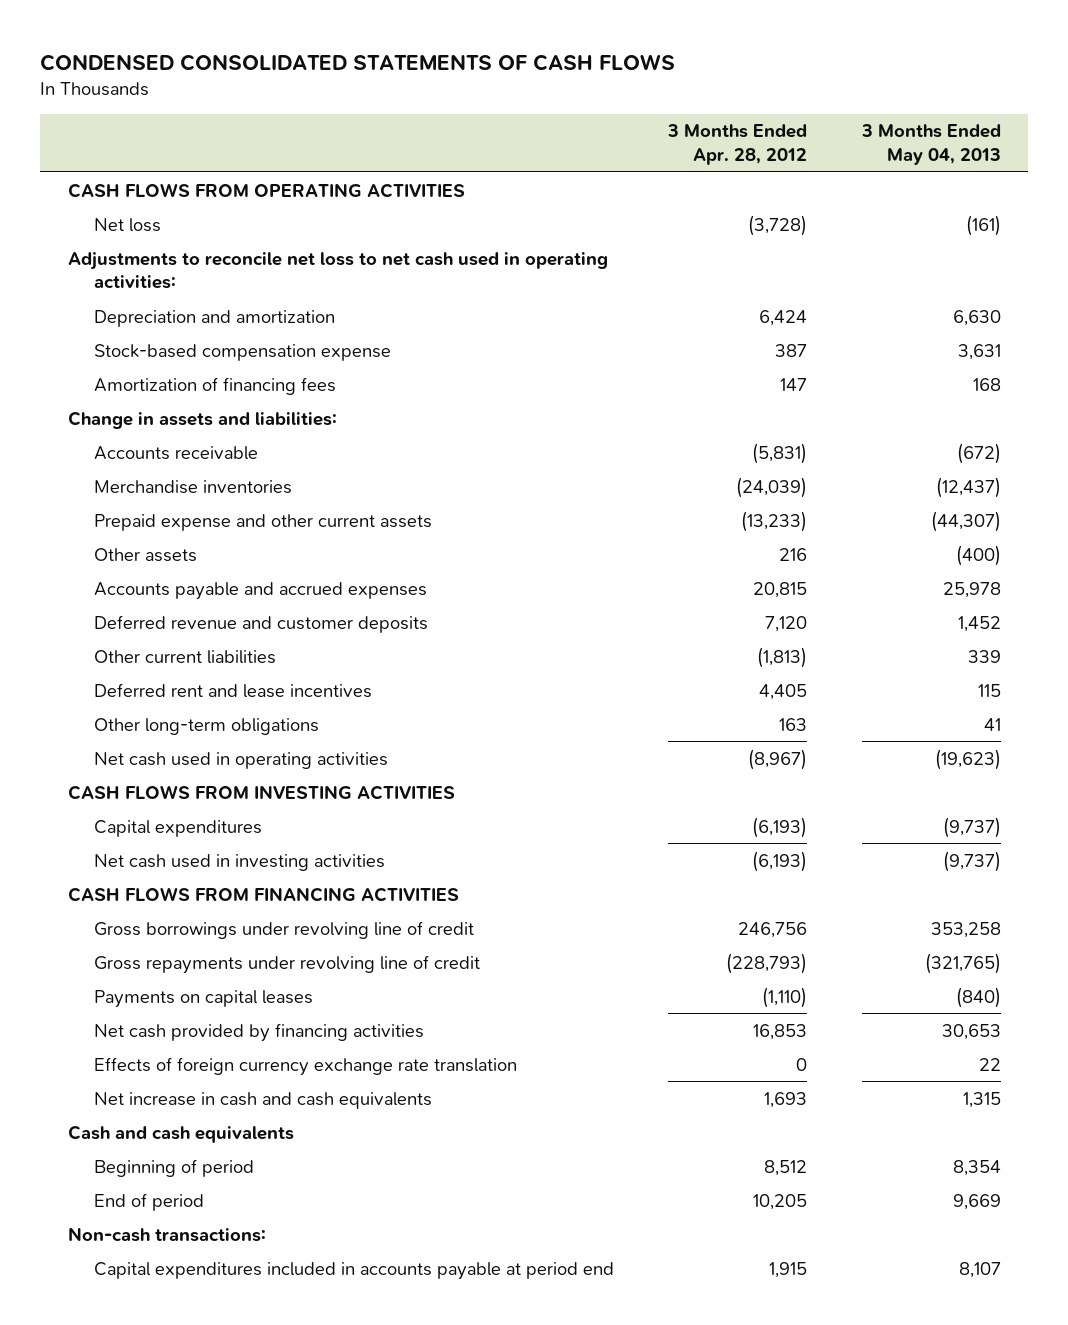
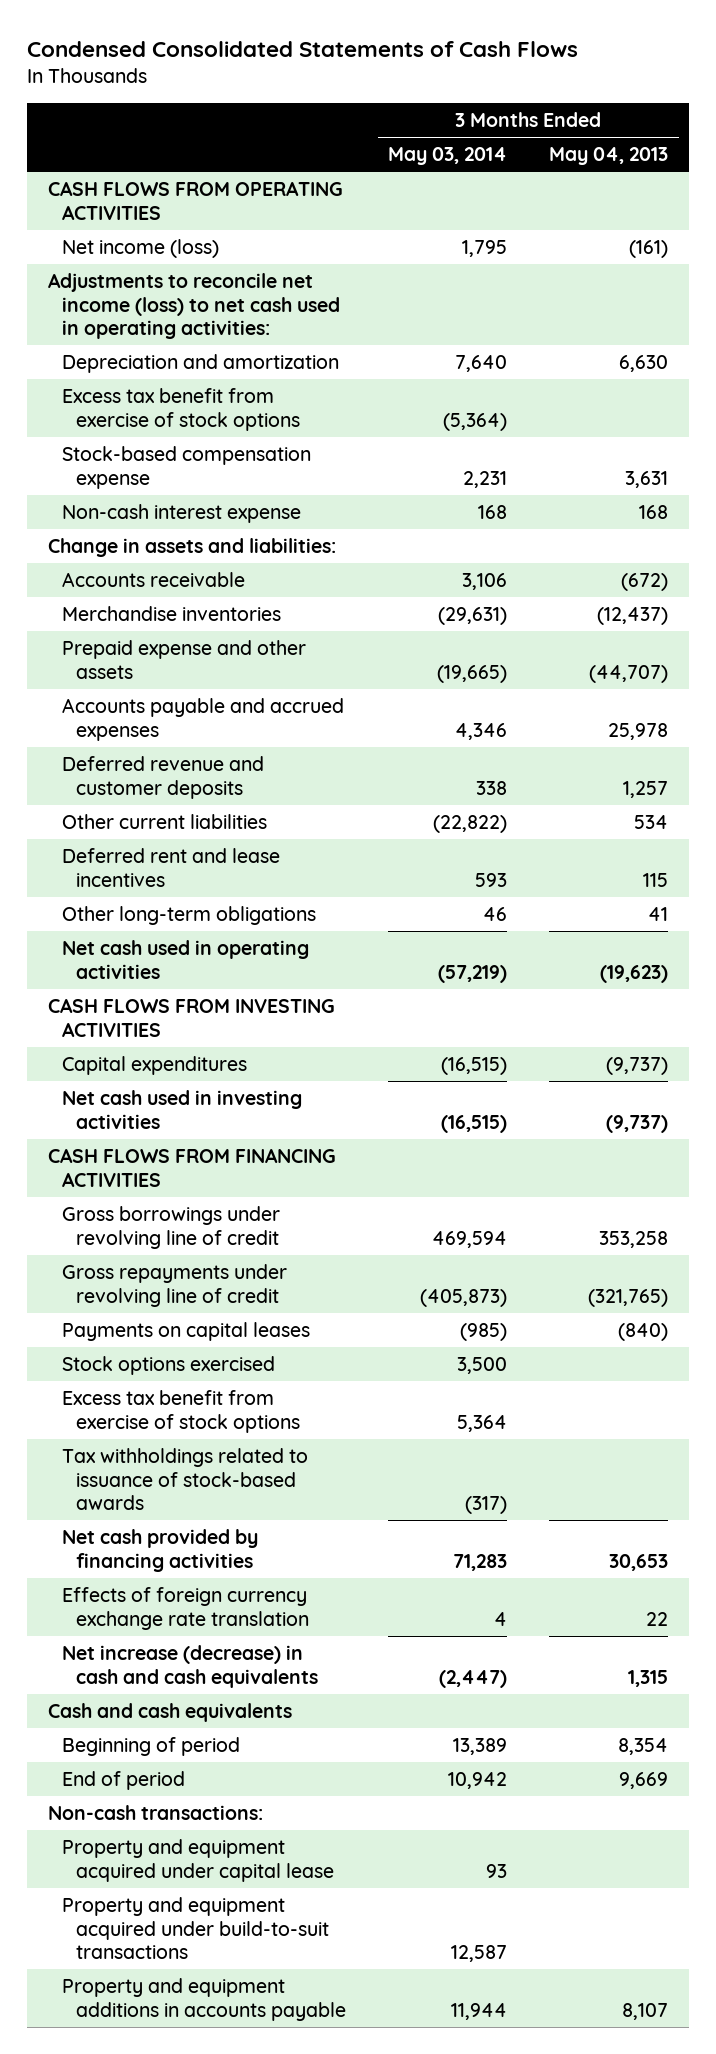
[40,53,676,71] CONDENSED CONSOLIDATED STATEMENTS OF CASH FLOWS -> [26,41,578,58] Condensed Consolidated Statements of Cash Flows
[667,124,808,165] 3 Months Ended Apr. 28, 2012 -> none
none -> [388,147,508,166] May 03, 2014
[93,217,161,232] Net loss -> [62,239,220,259] Net income (loss)
[67,251,608,290] Adjustments to reconcile net loss to net cash used in operating activities: -> [47,273,341,340] Adjustments to reconcile net income (loss) to net cash used in operating activities:
none -> [62,388,301,431] Excess tax benefit from exercise of stock options
[93,376,336,395] Amortization of financing fees -> [62,504,302,524] Non-cash interest expense
[93,547,197,562] Other assets -> none
[93,513,432,531] Prepaid expense and other current assets -> [62,640,307,679] Prepaid expense and other assets
[930,510,1001,532] (44,307) -> [589,664,669,683] (44,707)
[957,615,1001,632] 1,452 -> [623,780,669,798] 1,257
[967,649,1001,663] 339 -> [634,815,669,830] 534
none -> [62,1356,276,1376] Stock options exercised
none -> [62,1390,301,1433] Excess tax benefit from exercise of stock options
none -> [62,1448,309,1511] Tax withholdings related to issuance of stock-based awards
[93,1091,432,1109] Net increase in cash and cash equivalents -> [62,1645,319,1688] Net increase (decrease) in cash and cash equivalents
none -> [62,1839,335,1882] Property and equipment acquired under capital lease
none -> [62,1897,330,1960] Property and equipment acquired under build-to-suit transactions
[93,1261,614,1280] Capital expenditures included in accounts payable at period end -> [62,1978,347,2021] Property and equipment additions in accounts payable

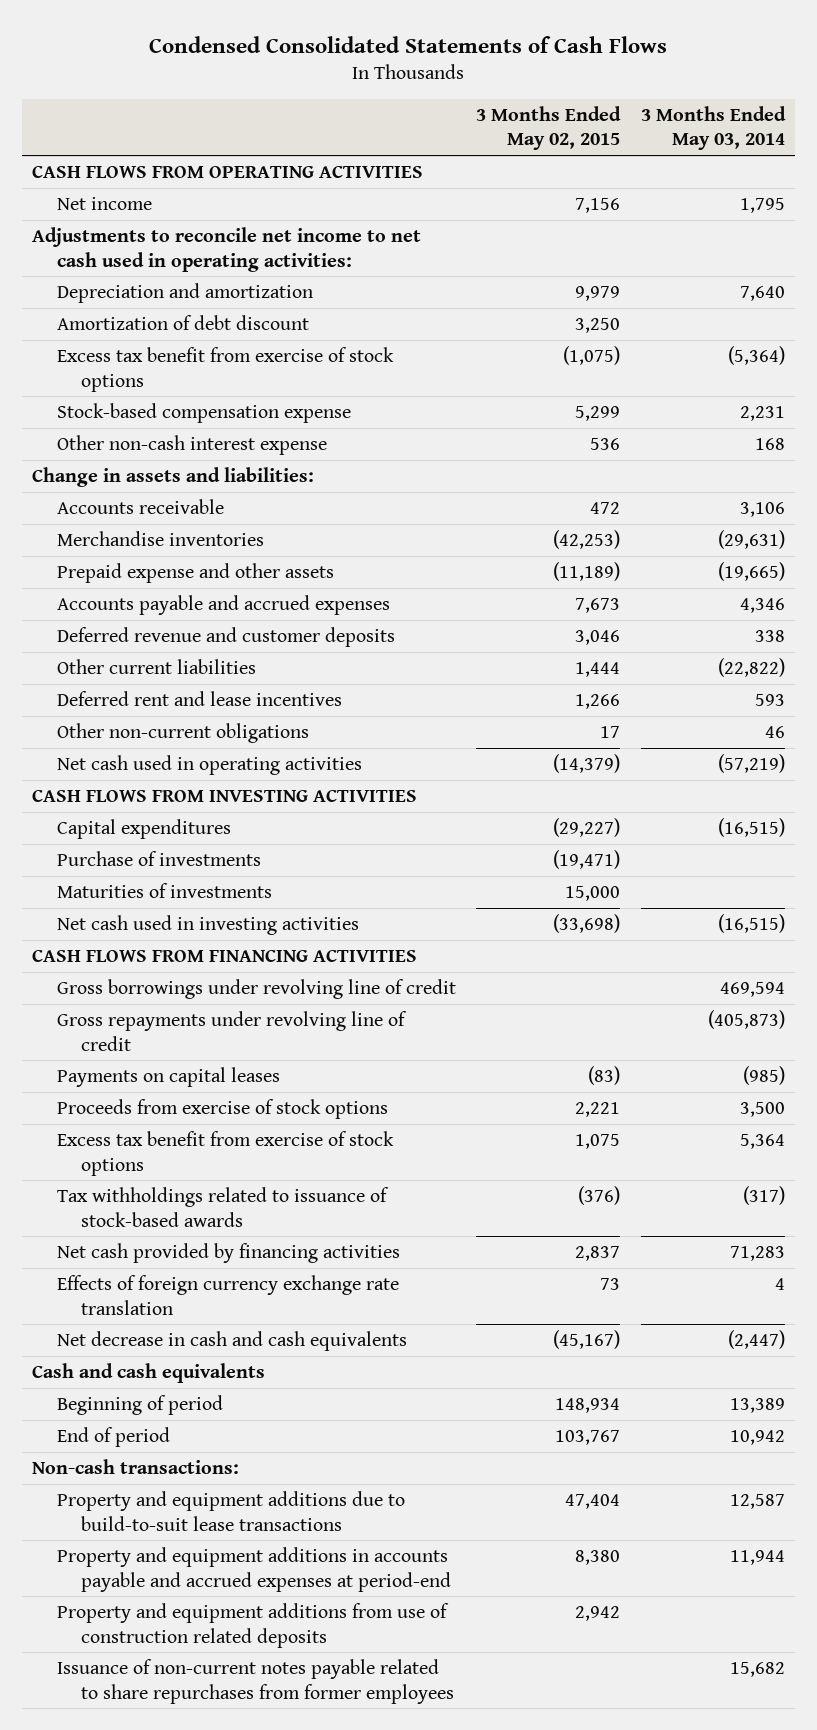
[549,147,669,166] May 04, 2013 -> none
none -> [476,105,622,151] 3 Months Ended May 02, 2015
[62,239,220,259] Net income (loss) -> [56,197,152,211] Net income
[47,273,341,340] Adjustments to reconcile net income (loss) to net cash used in operating activities: -> [32,227,422,272] Adjustments to reconcile net income to net cash used in operating activities:
none -> [56,315,309,331] Amortization of debt discount
[62,504,302,524] Non-cash interest expense -> [56,435,327,456] Other non-cash interest expense
[62,906,317,926] Other long-term obligations -> [56,723,309,744] Other non-current obligations
none -> [56,851,261,867] Purchase of investments
none -> [56,883,272,899] Maturities of investments
[62,1356,276,1376] Stock options exercised -> [56,1099,388,1120] Proceeds from exercise of stock options
[62,1645,319,1688] Net increase (decrease) in cash and cash equivalents -> [56,1331,407,1352] Net decrease in cash and cash equivalents
[62,1839,335,1882] Property and equipment acquired under capital lease -> none
[62,1897,330,1960] Property and equipment acquired under build-to-suit transactions -> [56,1491,405,1531] Property and equipment additions due to build-to-suit lease transactions
[62,1978,347,2021] Property and equipment additions in accounts payable -> [56,1547,451,1592] Property and equipment additions in accounts payable and accrued expenses at period-end
none -> [56,1603,449,1648] Property and equipment additions from use of construction related deposits
none -> [56,1659,454,1704] Issuance of non-current notes payable related to share repurchases from former employees

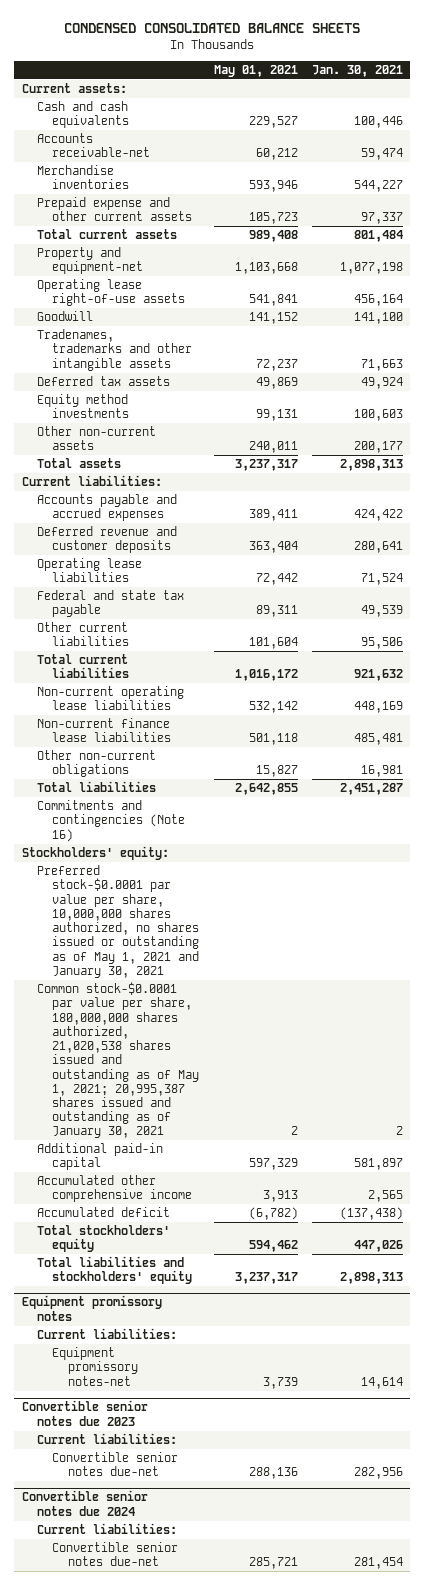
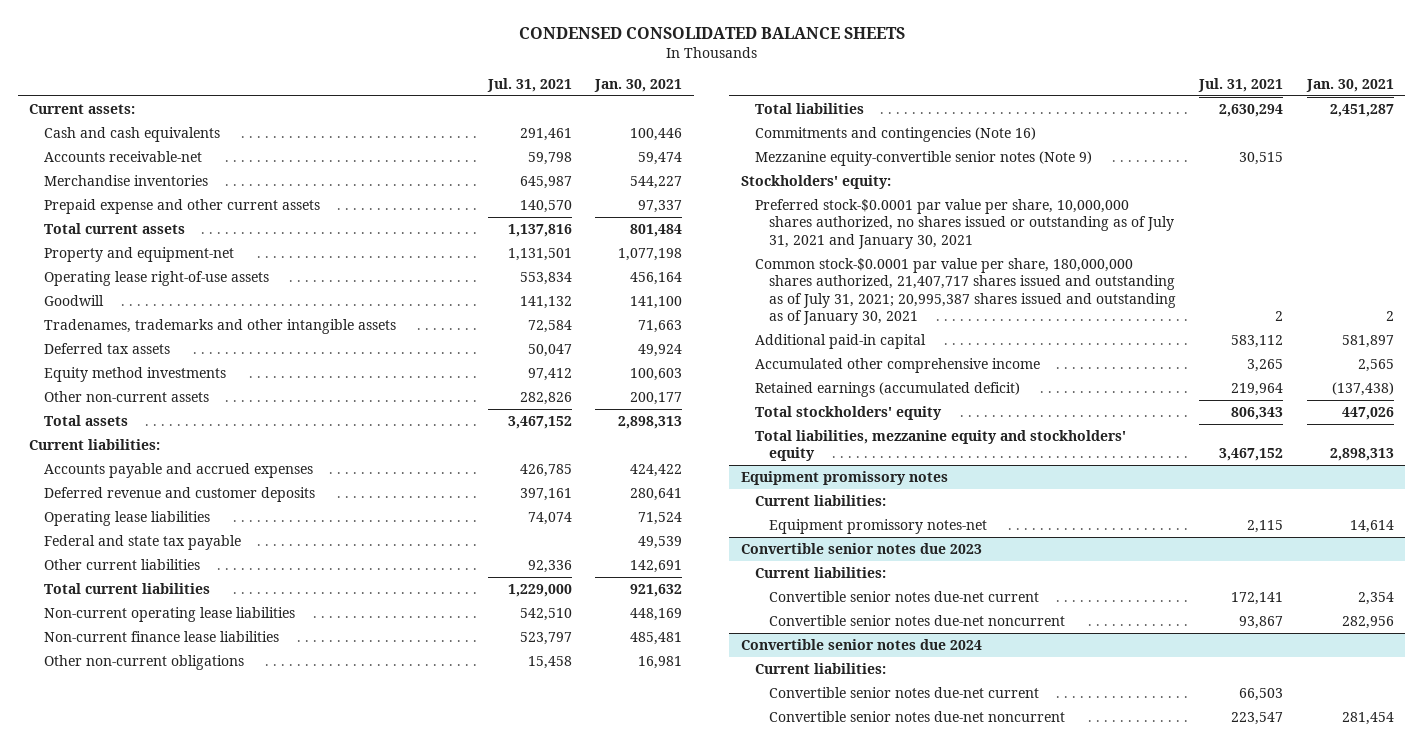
[213,65,298,78] May 01, 2021 -> none
none -> [487,77,573,92] Jul. 31, 2021
[361,637,404,650] 95,506 -> [630,559,683,573] 142,691
none -> [754,150,1092,166] Mezzanine equity-convertible senior notes (Note 9)
[36,865,200,978] Preferred stock-$0.0001 par value per share, 10,000,000 shares authorized, no shares issued or outstanding as of May 1, 2021 and January 30, 2021 -> [754,198,1175,249] Preferred stock-$0.0001 par value per share, 10,000,000 shares authorized, no shares issued or outstanding as of July 31, 2021 and January 30, 2021
[36,982,200,1139] Common stock-$0.0001 par value per share, 180,000,000 shares authorized, 21,020,538 shares issued and outstanding as of May 1, 2021; 20,995,387 shares issued and outstanding as of January 30, 2021 -> [754,257,1177,326] Common stock-$0.0001 par value per share, 180,000,000 shares authorized, 21,407,717 shares issued and outstanding as of July 31, 2021; 20,995,387 shares issued and outstanding as of January 30, 2021
[36,1207,170,1218] Accumulated deficit -> [754,381,1020,397] Retained earnings (accumulated deficit)
[36,1256,193,1285] Total liabilities and stockholders' equity -> [754,429,1126,462] Total liabilities, mezzanine equity and stockholders' equity
none -> [769,590,1040,602] Convertible senior notes due-net current
[52,1452,179,1477] Convertible senior notes due-net -> [769,614,1066,626] Convertible senior notes due-net noncurrent
none -> [769,686,1040,698] Convertible senior notes due-net current
[52,1542,179,1567] Convertible senior notes due-net -> [769,710,1066,722] Convertible senior notes due-net noncurrent

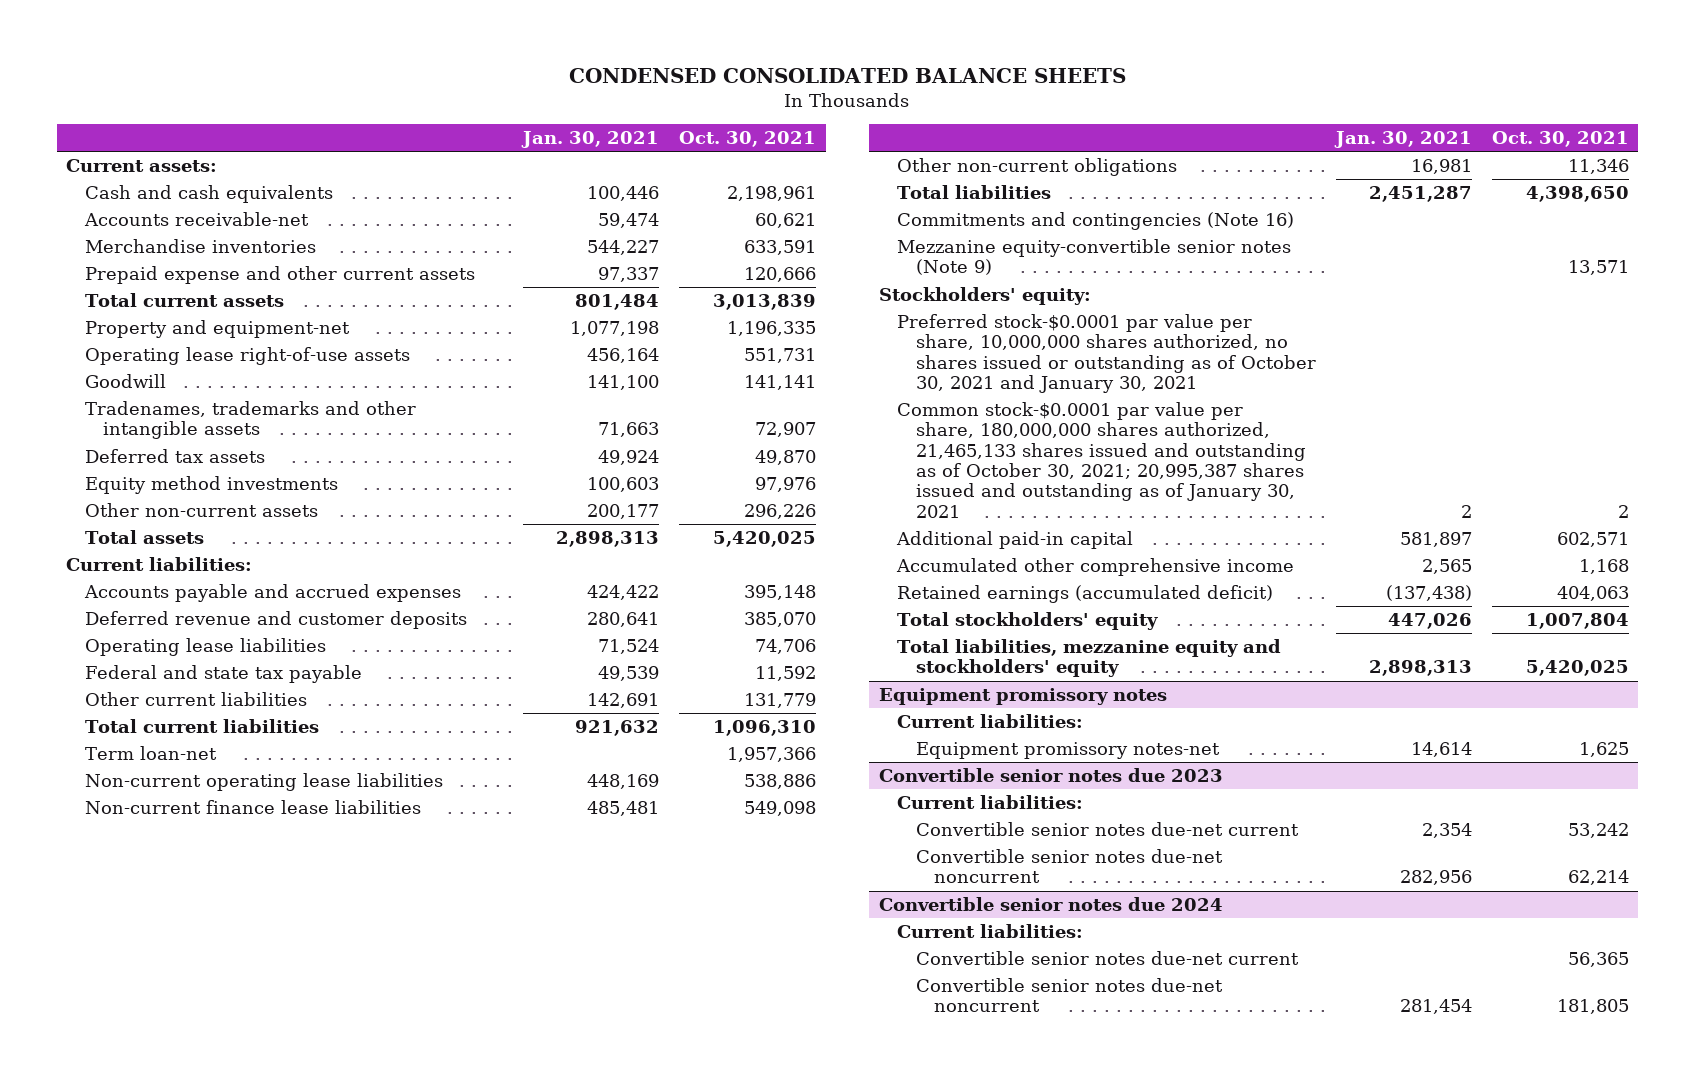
[487,77,573,92] Jul. 31, 2021 -> none
none -> [678,130,816,147] Oct. 30, 2021
none -> [84,745,217,760] Term loan-net
[754,198,1175,249] Preferred stock-$0.0001 par value per share, 10,000,000 shares authorized, no shares issued or outstanding as of July 31, 2021 and January 30, 2021 -> [897,313,1316,394] Preferred stock-$0.0001 par value per share, 10,000,000 shares authorized, no shares issued or outstanding as of October 30, 2021 and January 30, 2021
[754,257,1177,326] Common stock-$0.0001 par value per share, 180,000,000 shares authorized, 21,407,717 shares issued and outstanding as of July 31, 2021; 20,995,387 shares issued and outstanding as of January 30, 2021 -> [897,401,1306,518] Common stock-$0.0001 par value per share, 180,000,000 shares authorized, 21,465,133 shares issued and outstanding as of October 30, 2021; 20,995,387 shares issued and outstanding as of January 30, 2021

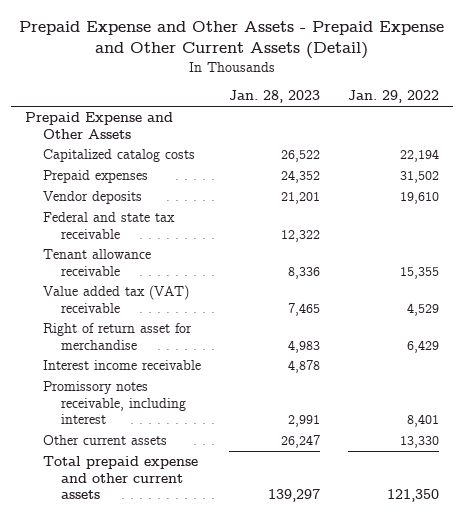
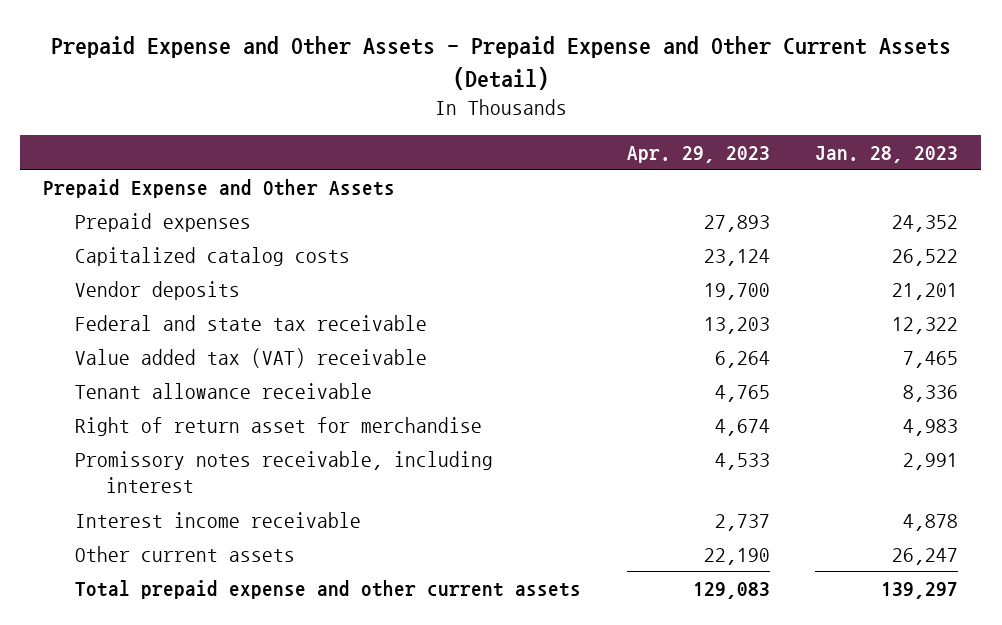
[347,90,439,104] Jan. 29, 2022 -> none
none -> [626,145,770,163] Apr. 29, 2023
[43,149,196,163] Capitalized catalog costs -> [74,246,350,266] Capitalized catalog costs
[43,249,152,276] Tenant allowance receivable -> [74,382,372,399] Tenant allowance receivable
[43,360,202,371] Interest income receivable -> [74,511,361,528] Interest income receivable

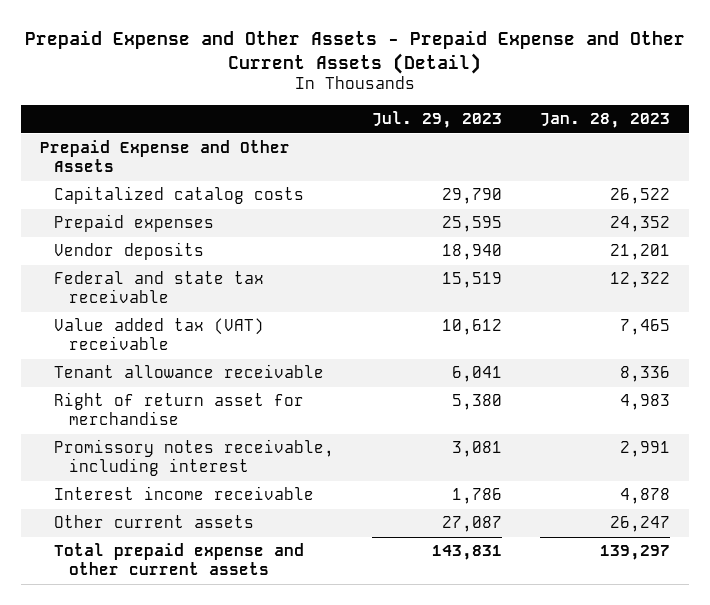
[626,145,770,163] Apr. 29, 2023 -> none
none -> [372,111,503,129] Jul. 29, 2023
[74,212,251,232] Prepaid expenses -> [54,214,215,233] Prepaid expenses

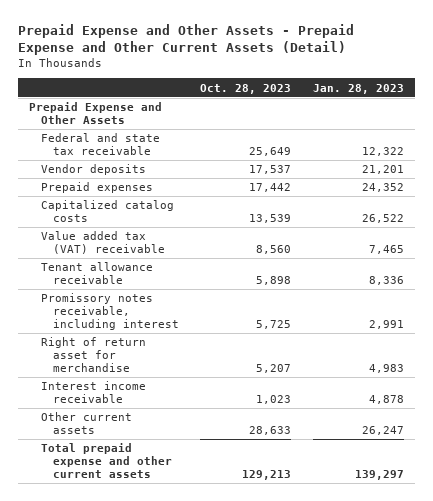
[372,111,503,129] Jul. 29, 2023 -> none
none -> [200,83,292,94] Oct. 28, 2023
[54,242,205,261] Vendor deposits -> [40,164,146,176] Vendor deposits
[54,214,215,233] Prepaid expenses -> [40,182,153,194] Prepaid expenses
[54,186,305,205] Capitalized catalog costs -> [40,200,174,223] Capitalized catalog costs
[54,392,305,426] Right of return asset for merchandise -> [40,337,146,372] Right of return asset for merchandise

